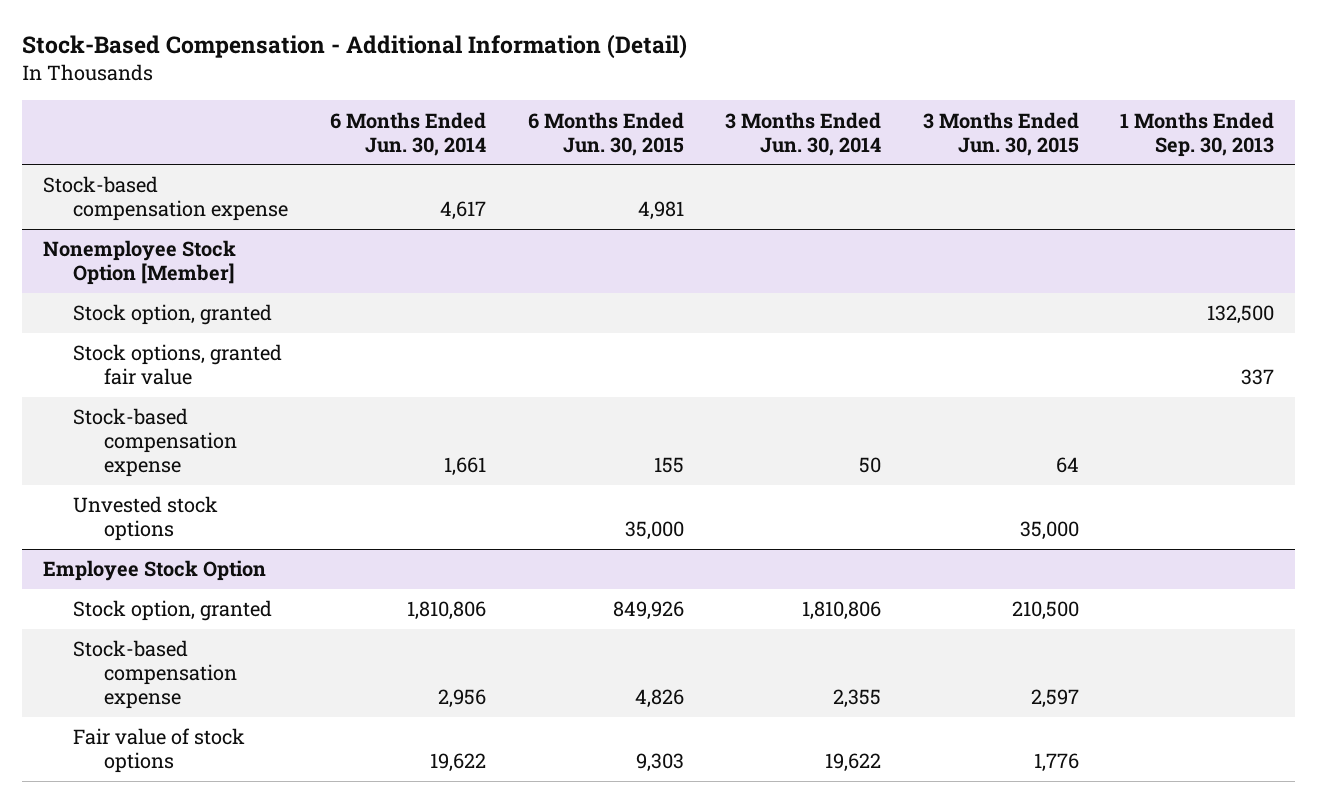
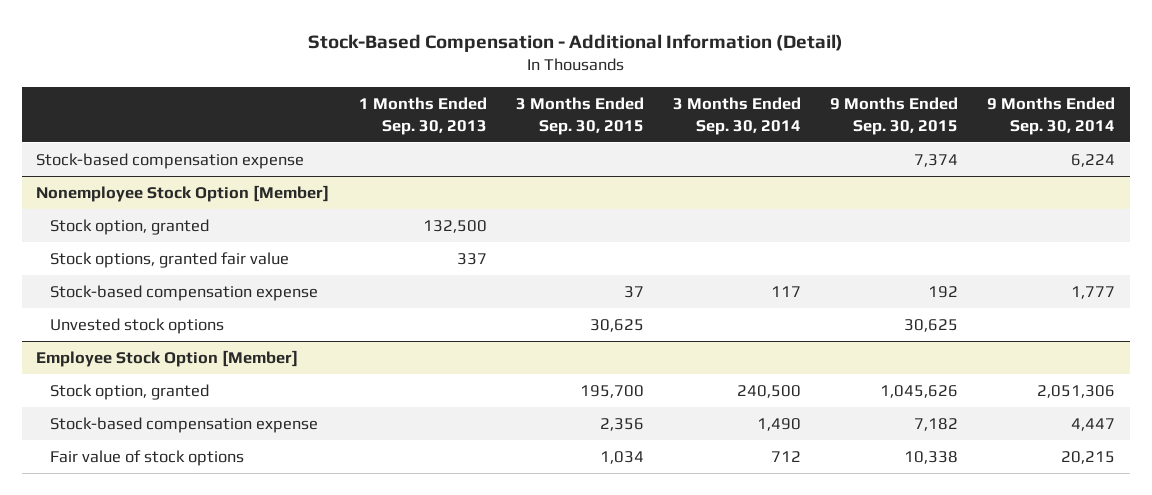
[330,111,487,156] 6 Months Ended Jun. 30, 2014 -> none
[527,111,684,156] 6 Months Ended Jun. 30, 2015 -> none
[725,111,882,156] 3 Months Ended Jun. 30, 2014 -> none
[922,111,1079,156] 3 Months Ended Jun. 30, 2015 -> none
none -> [515,97,644,135] 3 Months Ended Sep. 30, 2015
none -> [672,97,801,135] 3 Months Ended Sep. 30, 2014
none -> [830,97,959,135] 9 Months Ended Sep. 30, 2015
none -> [987,97,1116,135] 9 Months Ended Sep. 30, 2014
[42,560,266,582] Employee Stock Option -> [36,349,299,367] Employee Stock Option [Member]

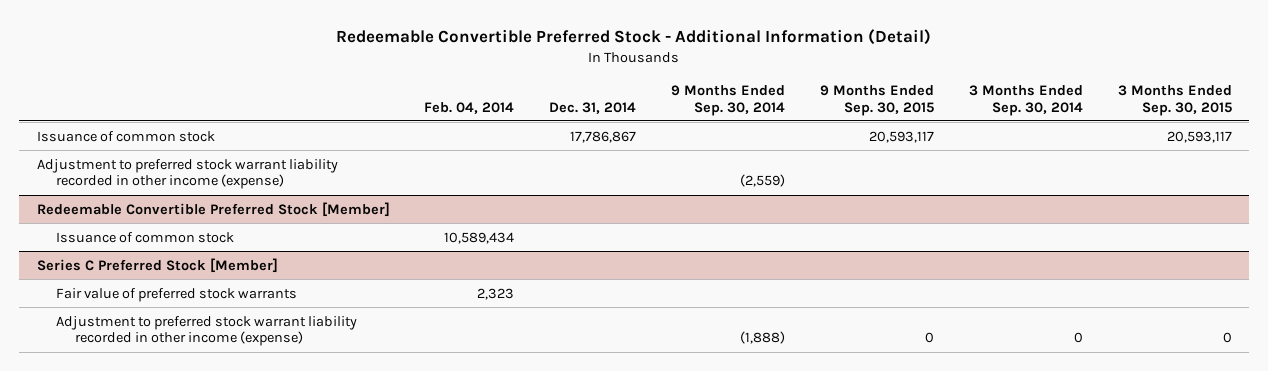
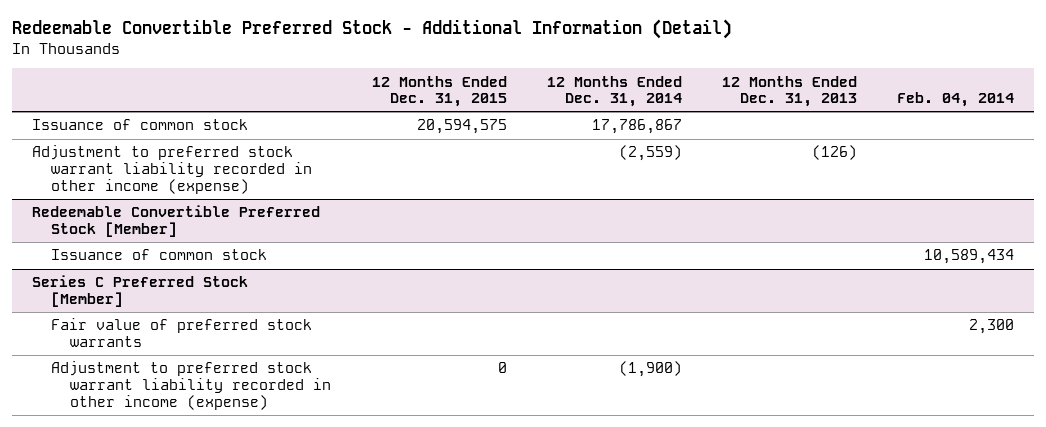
[549,101,637,114] Dec. 31, 2014 -> none
[671,84,786,116] 9 Months Ended Sep. 30, 2014 -> none
[820,84,935,116] 9 Months Ended Sep. 30, 2015 -> none
[968,84,1083,116] 3 Months Ended Sep. 30, 2014 -> none
[1117,84,1232,116] 3 Months Ended Sep. 30, 2015 -> none
none -> [371,75,507,108] 12 Months Ended Dec. 31, 2015
none -> [546,75,682,108] 12 Months Ended Dec. 31, 2014
none -> [721,75,857,108] 12 Months Ended Dec. 31, 2013
[477,287,515,300] 2,323 -> [969,319,1015,335] 2,300

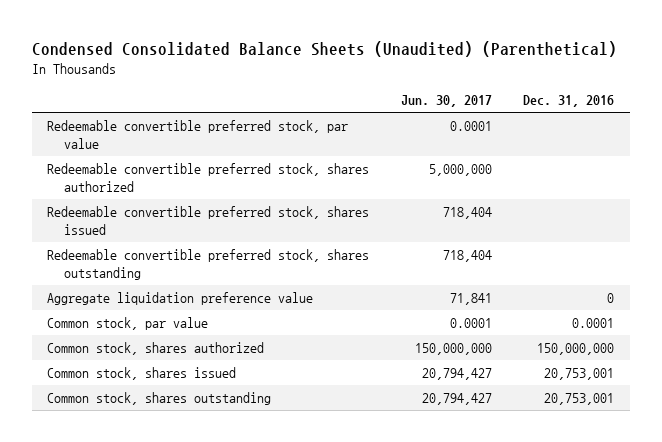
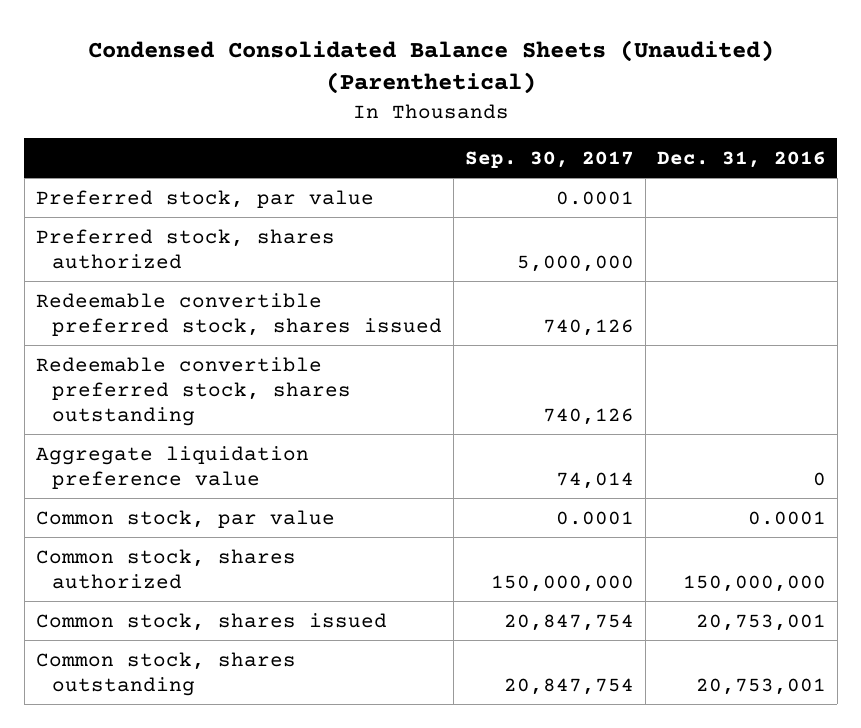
[400,95,492,108] Jun. 30, 2017 -> none
none -> [465,151,635,169] Sep. 30, 2017
[47,120,349,149] Redeemable convertible preferred stock, par value -> [35,189,374,208] Preferred stock, par value
[47,163,370,192] Redeemable convertible preferred stock, shares authorized -> [35,228,335,269] Preferred stock, shares authorized

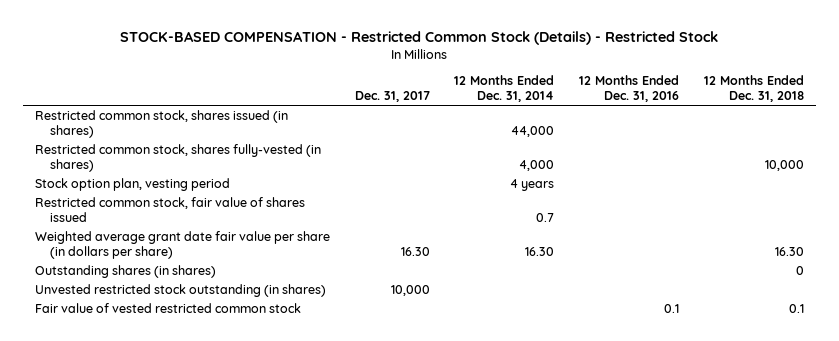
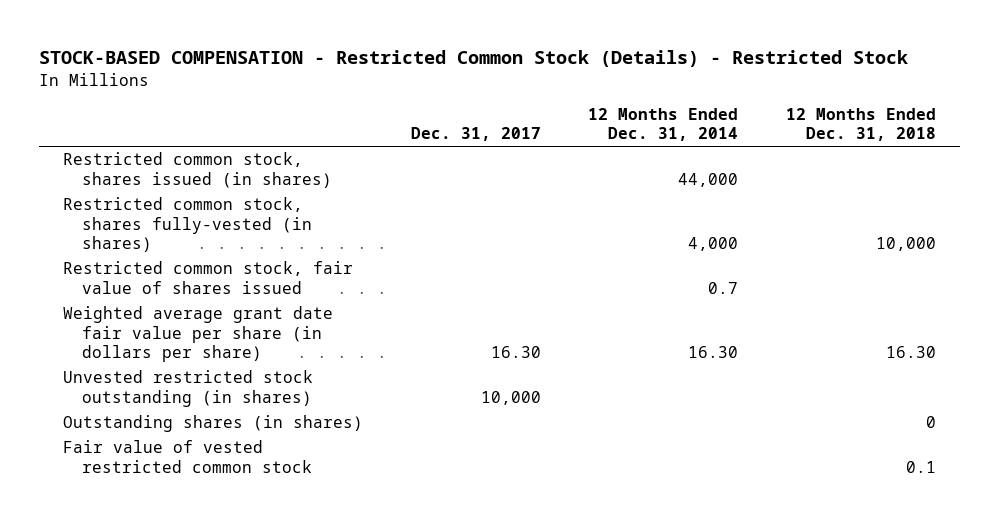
[578,75,679,103] 12 Months Ended Dec. 31, 2016 -> none
[35,177,231,191] Stock option plan, vesting period -> none
[35,264,217,278] Outstanding shares (in shares) -> [63,415,364,433] Outstanding shares (in shares)

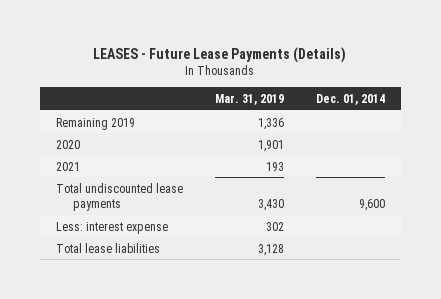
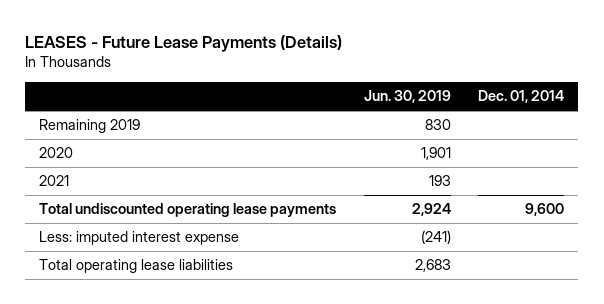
[214,93,284,105] Mar. 31, 2019 -> none
none -> [363,90,451,104] Jun. 30, 2019
[55,182,183,212] Total undiscounted lease payments -> [39,203,337,218] Total undiscounted operating lease payments
[55,221,168,234] Less: interest expense -> [39,231,240,246] Less: imputed interest expense
[55,242,160,253] Total lease liabilities -> [39,259,234,274] Total operating lease liabilities

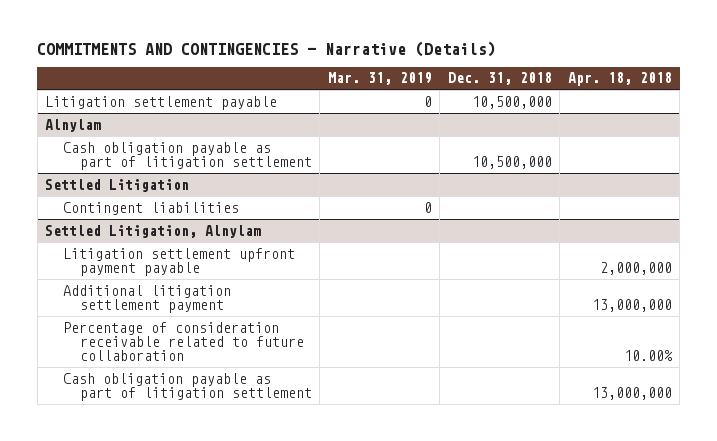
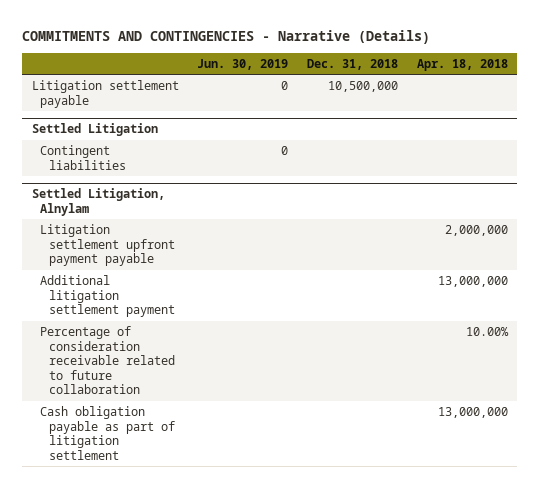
[327,72,432,86] Mar. 31, 2019 -> none
none -> [197,58,289,70] Jun. 30, 2019
[45,118,102,132] Alnylam -> none
[62,141,312,170] Cash obligation payable as part of litigation settlement -> none

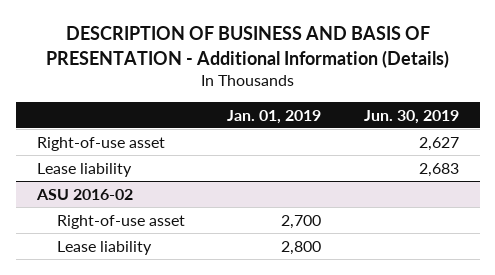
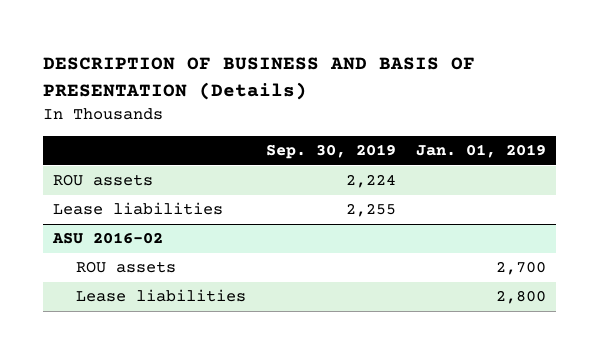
[45,26,449,68] DESCRIPTION OF BUSINESS AND BASIS OF PRESENTATION - Additional Information (Details) -> [42,57,475,100] DESCRIPTION OF BUSINESS AND BASIS OF PRESENTATION (Details)
[363,109,459,124] Jun. 30, 2019 -> none
none -> [266,144,397,160] Sep. 30, 2019
[36,136,165,151] Right-of-use asset -> [52,174,153,187] ROU assets
[36,162,132,177] Lease liability -> [52,202,223,216] Lease liabilities
[56,214,185,229] Right-of-use asset -> [76,261,177,274] ROU assets
[56,240,152,255] Lease liability -> [76,289,247,303] Lease liabilities

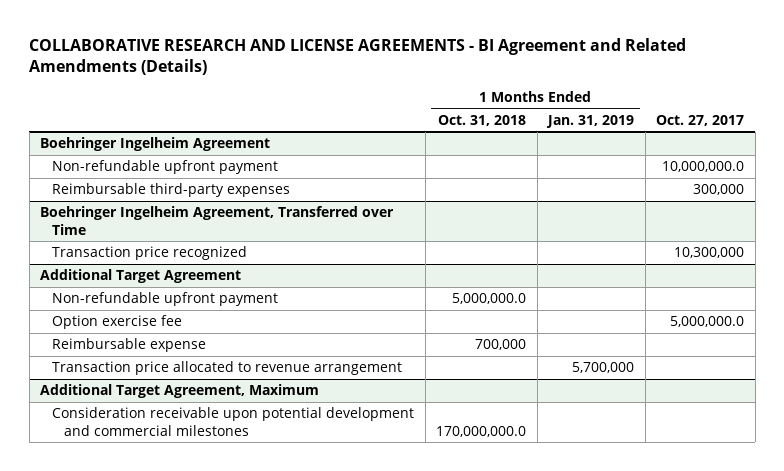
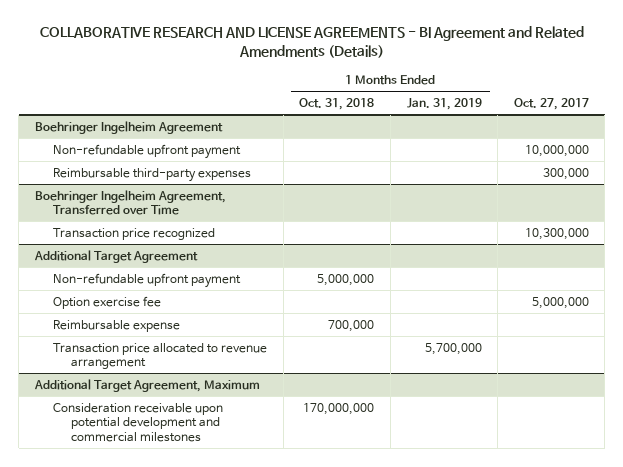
[662,161,745,173] 10,000,000.0 -> [524,144,589,157] 10,000,000
[452,293,527,305] 5,000,000.0 -> [317,273,375,286] 5,000,000
[670,316,745,328] 5,000,000.0 -> [531,296,589,309] 5,000,000
[436,425,527,437] 170,000,000.0 -> [303,402,375,415] 170,000,000

